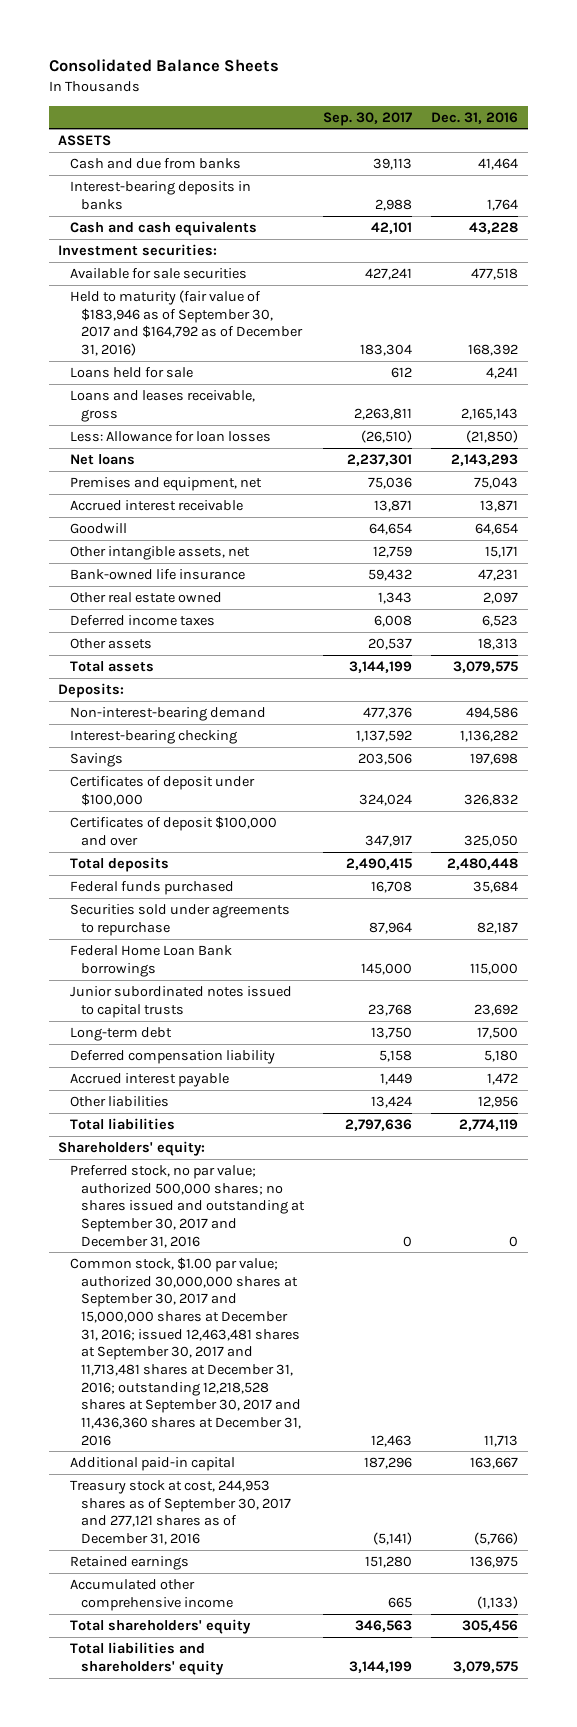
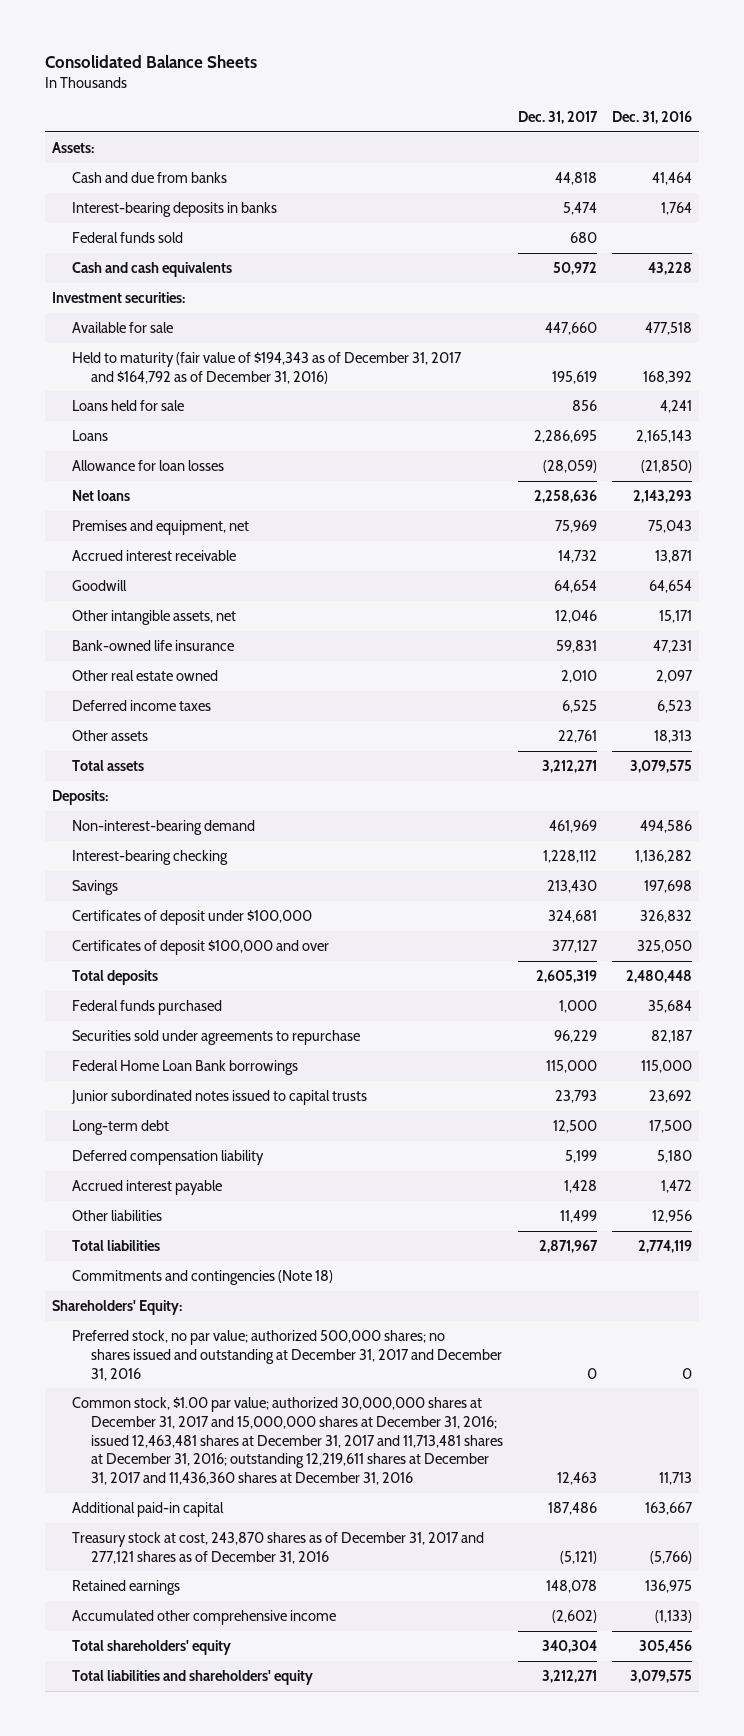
[323,111,413,126] Sep. 30, 2017 -> none
none -> [518,111,599,125] Dec. 31, 2017
[58,135,112,147] ASSETS -> [52,141,95,153] Assets:
none -> [71,231,183,243] Federal funds sold
[69,268,247,280] Available for sale securities -> [71,321,173,333] Available for sale
[69,290,303,356] Held to maturity (fair value of $183,946 as of September 30, 2017 and $164,792 as of December 31, 2016) -> [71,351,462,384] Held to maturity (fair value of $194,343 as of December 31, 2017 and $164,792 as of December 31, 2016)
[69,390,255,422] Loans and leases receivable, gross -> [71,429,108,441] Loans
[69,431,271,443] Less: Allowance for loan losses -> [71,459,224,471] Allowance for loan losses
none -> [71,1269,333,1285] Commitments and contingencies (Note 18)
[58,1141,206,1157] Shareholders' equity: -> [52,1299,183,1315] Shareholders' Equity:
[69,1165,305,1248] Preferred stock, no par value; authorized 500,000 shares; no shares issued and outstanding at September 30, 2017 and December 31, 2016 -> [71,1329,503,1381] Preferred stock, no par value; authorized 500,000 shares; no shares issued and outstanding at December 31, 2017 and December 31, 2016
[69,1257,301,1446] Common stock, $1.00 par value; authorized 30,000,000 shares at September 30, 2017 and 15,000,000 shares at December 31, 2016; issued 12,463,481 shares at September 30, 2017 and 11,713,481 shares at December 31, 2016; outstanding 12,218,528 shares at September 30, 2017 and 11,436,360 shares at December 31, 2016 -> [71,1396,504,1486] Common stock, $1.00 par value; authorized 30,000,000 shares at December 31, 2017 and 15,000,000 shares at December 31, 2016; issued 12,463,481 shares at December 31, 2017 and 11,713,481 shares at December 31, 2016; outstanding 12,219,611 shares at December 31, 2017 and 11,436,360 shares at December 31, 2016
[69,1480,291,1545] Treasury stock at cost, 244,953 shares as of September 30, 2017 and 277,121 shares as of December 31, 2016 -> [71,1531,484,1564] Treasury stock at cost, 243,870 shares as of December 31, 2017 and 277,121 shares as of December 31, 2016

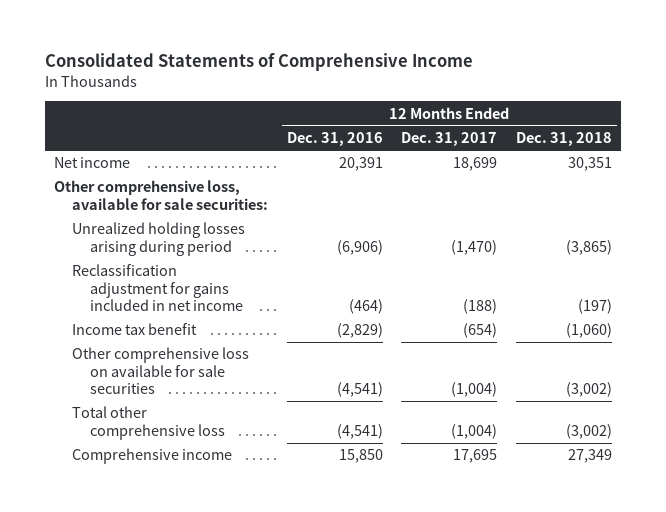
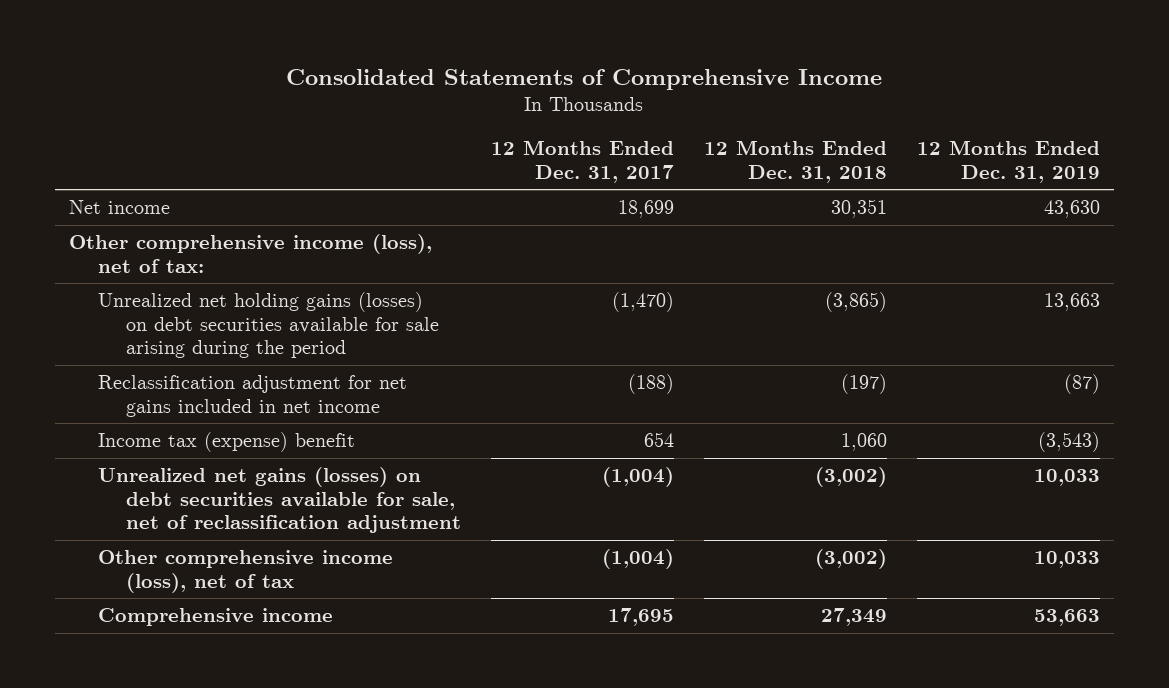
[286,132,383,147] Dec. 31, 2016 -> none
none -> [916,139,1100,183] 12 Months Ended Dec. 31, 2019
[54,180,268,210] Other comprehensive loss, available for sale securities: -> [69,234,433,273] Other comprehensive income (loss), net of tax:
[71,222,245,256] Unrealized holding losses arising during period -> [97,292,440,359] Unrealized net holding gains (losses) on debt securities available for sale arising during the period
[71,264,243,312] Reclassification adjustment for gains included in net income -> [97,375,407,417] Reclassification adjustment for net gains included in net income
[71,323,197,336] Income tax benefit -> [97,432,355,453] Income tax (expense) benefit
[463,323,498,339] (654) -> [644,432,675,448] 654
[565,323,612,339] (1,060) -> [840,433,887,452] 1,060
[71,347,249,395] Other comprehensive loss on available for sale securities -> [97,467,462,534] Unrealized net gains (losses) on debt securities available for sale, net of reclassification adjustment
[71,406,225,440] Total other comprehensive loss -> [97,550,393,593] Other comprehensive income (loss), net of tax

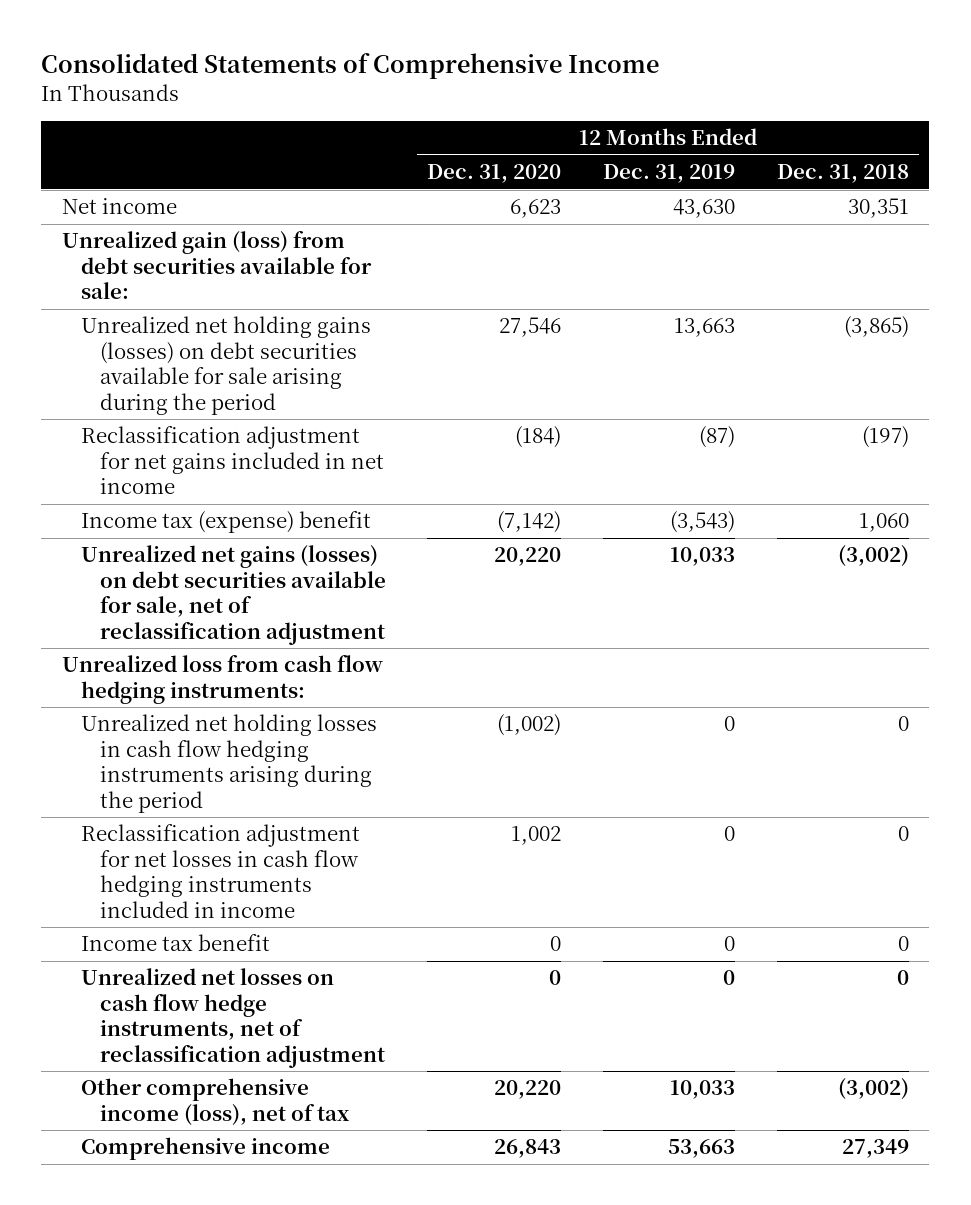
[491,139,675,183] 12 Months Ended Dec. 31, 2017 -> none
none -> [427,164,562,184] Dec. 31, 2020
[69,234,433,273] Other comprehensive income (loss), net of tax: -> none
none -> [62,231,372,300] Unrealized gain (loss) from debt securities available for sale:
none -> [62,655,384,704] Unrealized loss from cash flow hedging instruments:
none -> [80,714,377,813] Unrealized net holding losses in cash flow hedging instruments arising during the period
none -> [80,824,360,918] Reclassification adjustment for net losses in cash flow hedging instruments included in income
none -> [80,934,270,952] Income tax benefit
none -> [80,968,385,1068] Unrealized net losses on cash flow hedge instruments, net of reclassification adjustment

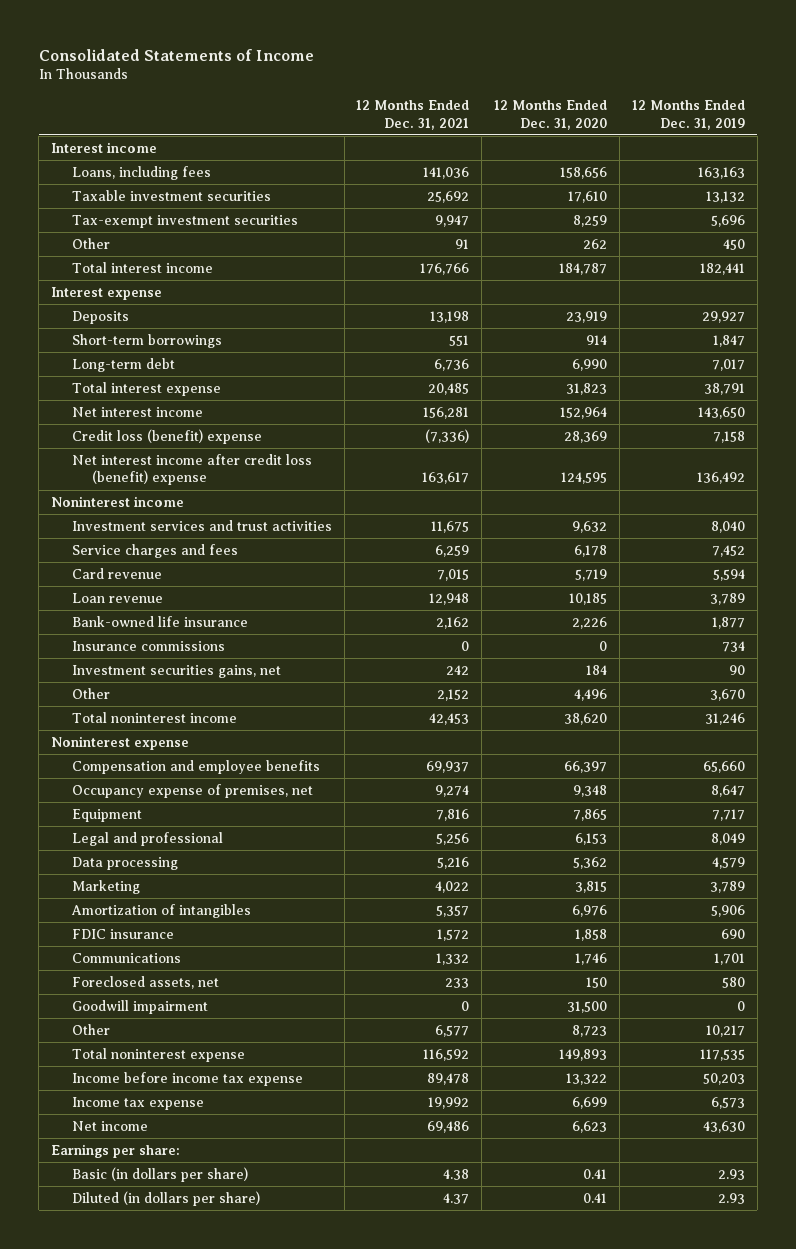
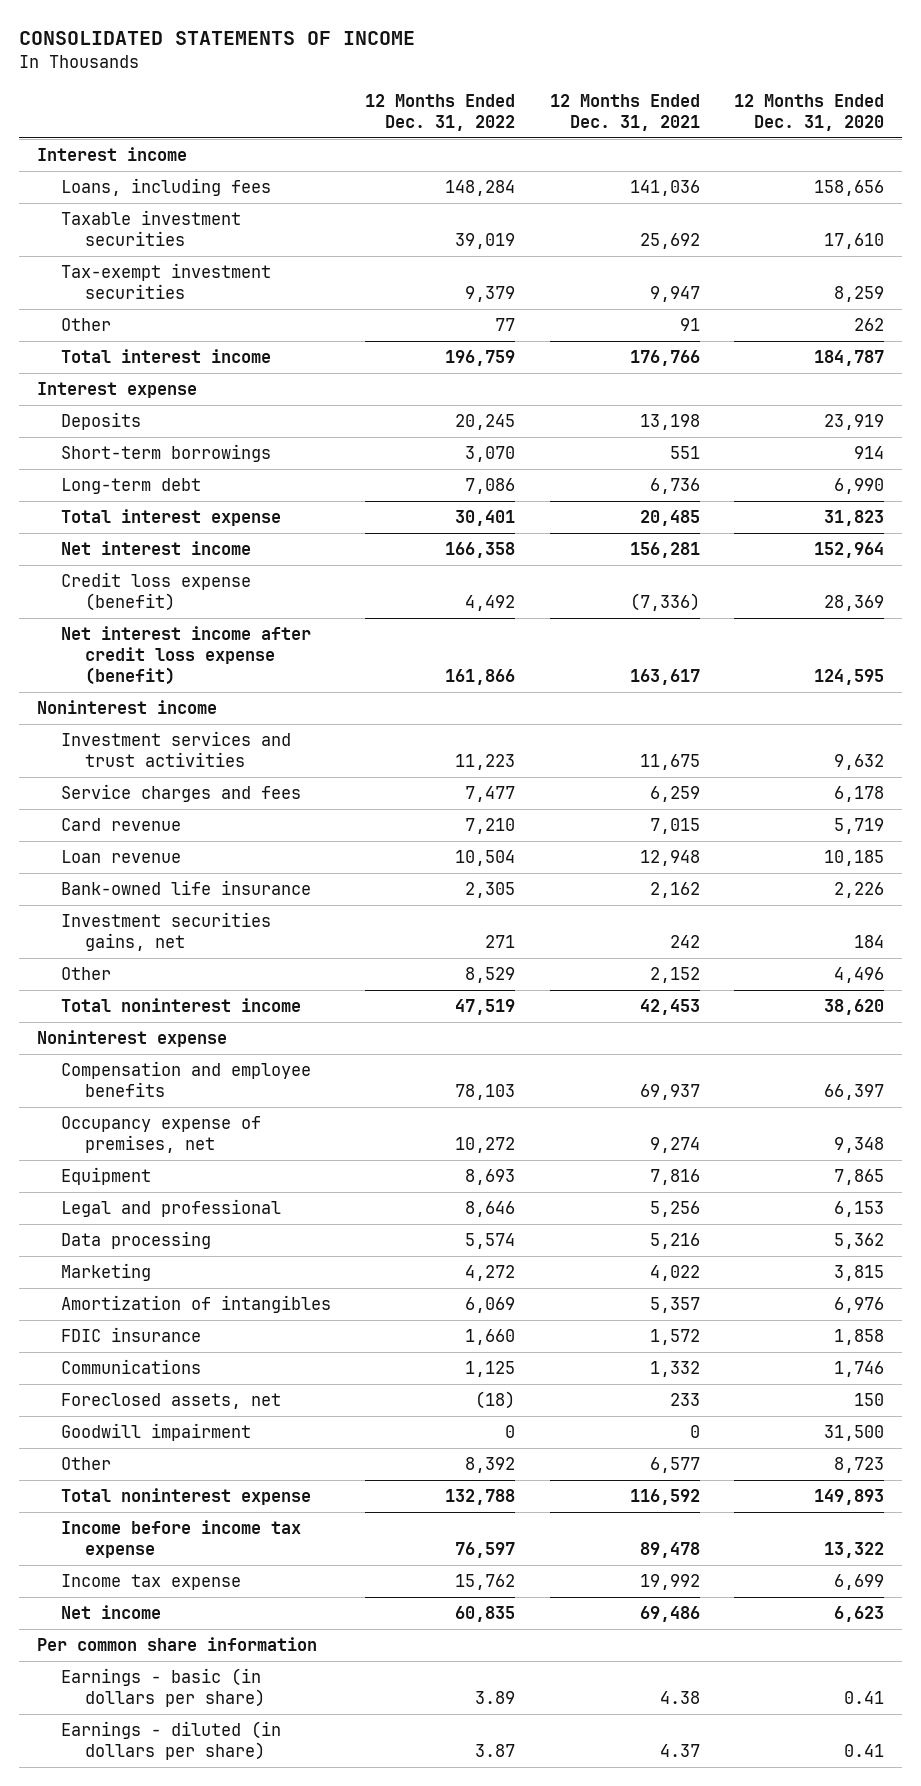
[38,48,314,61] Consolidated Statements of Income -> [19,31,416,46] CONSOLIDATED STATEMENTS OF INCOME
[631,100,745,130] 12 Months Ended Dec. 31, 2019 -> none
none -> [365,93,516,131] 12 Months Ended Dec. 31, 2022
[71,428,262,444] Credit loss (benefit) expense -> [60,572,251,612] Credit loss expense (benefit)
[71,453,312,486] Net interest income after credit loss (benefit) expense -> [60,626,311,686] Net interest income after credit loss expense (benefit)
[71,640,225,651] Insurance commissions -> none
[51,1143,181,1158] Earnings per share: -> [36,1637,317,1652] Per common share information
[71,1166,248,1182] Basic (in dollars per share) -> [60,1668,265,1708] Earnings - basic (in dollars per share)
[71,1190,260,1206] Diluted (in dollars per share) -> [60,1721,281,1761] Earnings - diluted (in dollars per share)

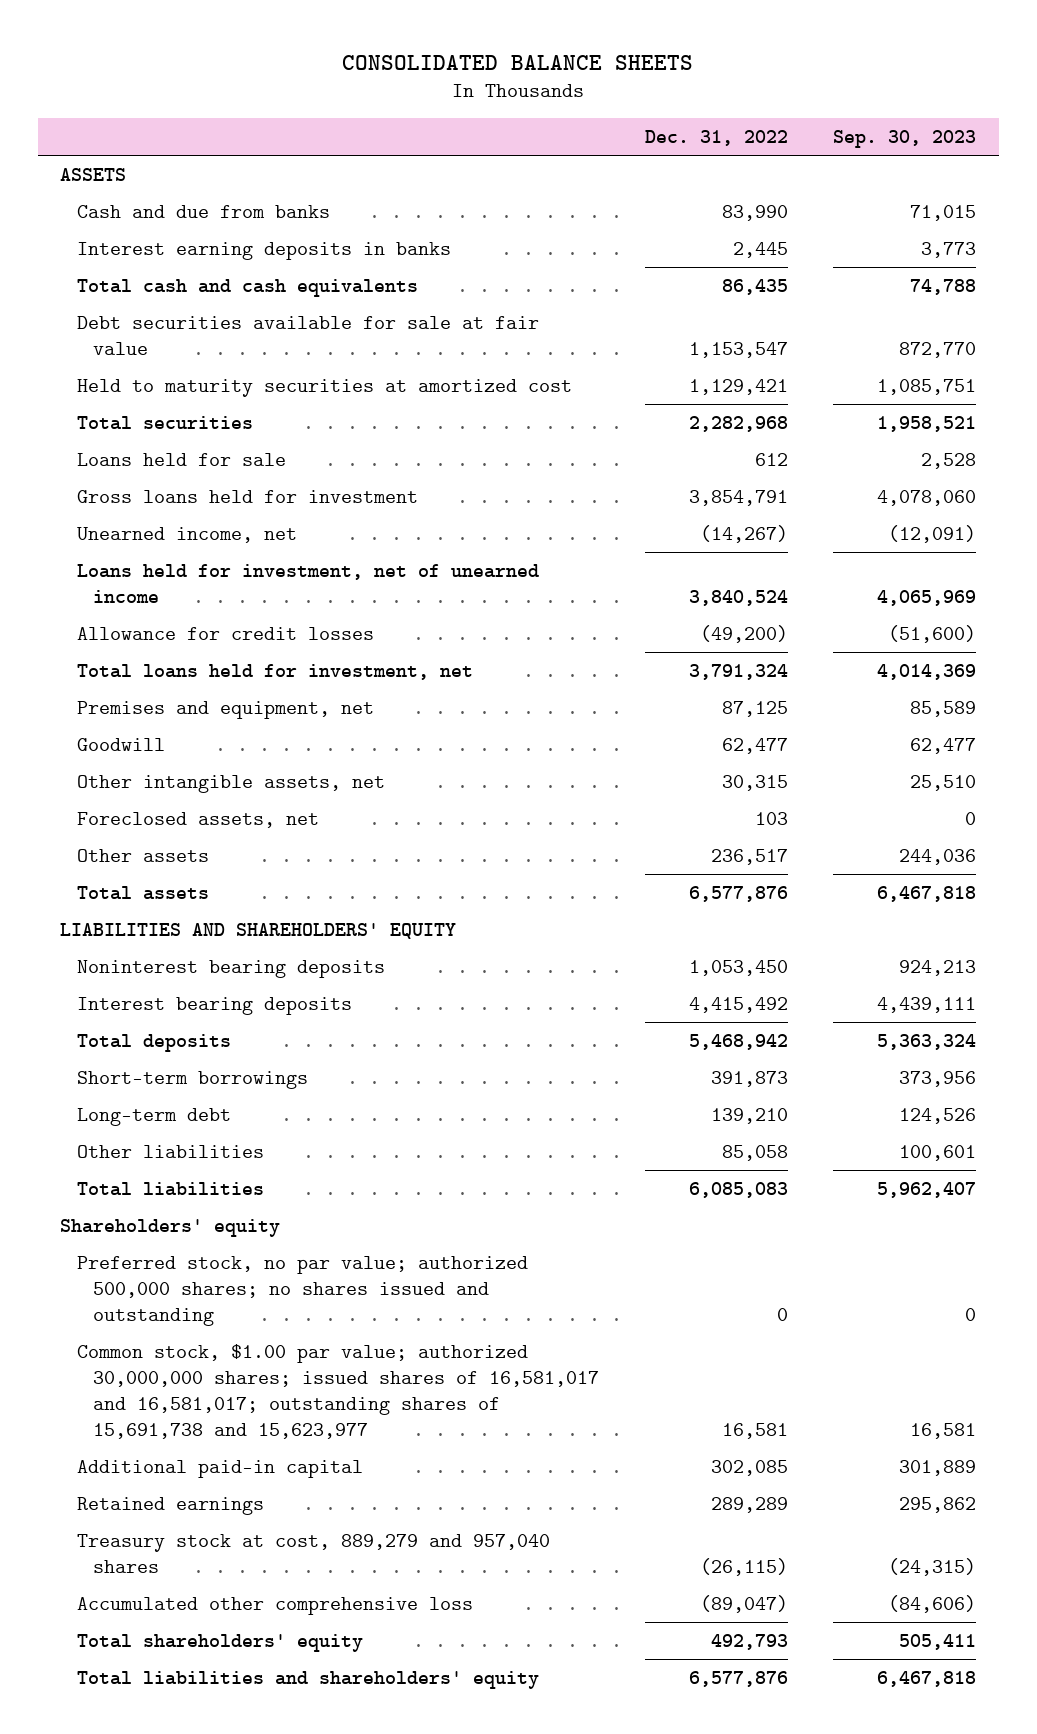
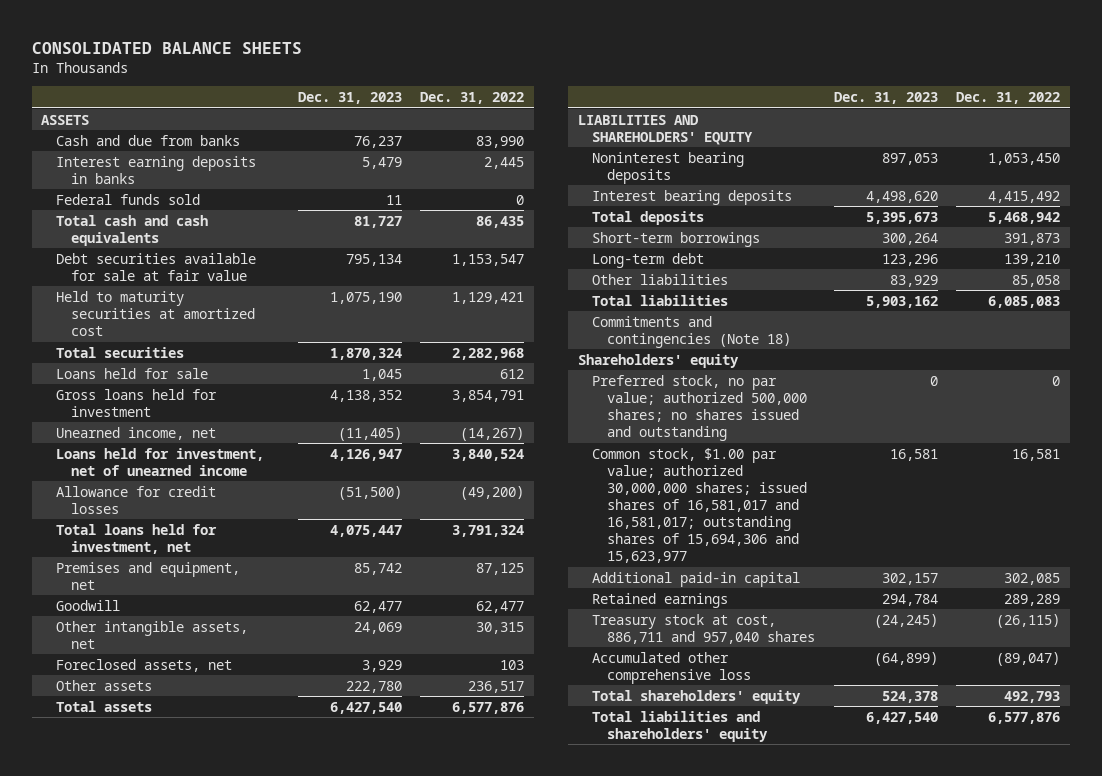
[833,130,977,149] Sep. 30, 2023 -> none
none -> [297,92,402,105] Dec. 31, 2023
none -> [56,193,201,205] Federal funds sold
none -> [592,315,792,348] Commitments and contingencies (Note 18)
[76,1343,600,1439] Common stock, $1.00 par value; authorized 30,000,000 shares; issued shares of 16,581,017 and 16,581,017; outstanding shares of 15,691,738 and 15,623,977 -> [592,447,808,564] Common stock, $1.00 par value; authorized 30,000,000 shares; issued shares of 16,581,017 and 16,581,017; outstanding shares of 15,694,306 and 15,623,977
[76,1533,550,1573] Treasury stock at cost, 889,279 and 957,040 shares -> [592,613,816,644] Treasury stock at cost, 886,711 and 957,040 shares

